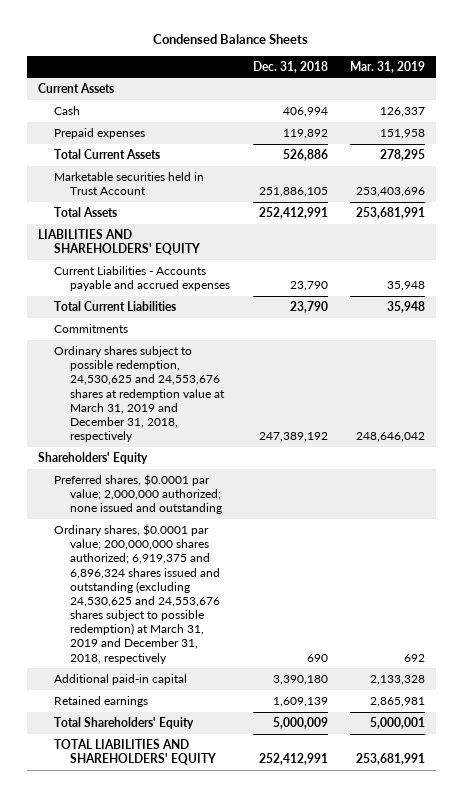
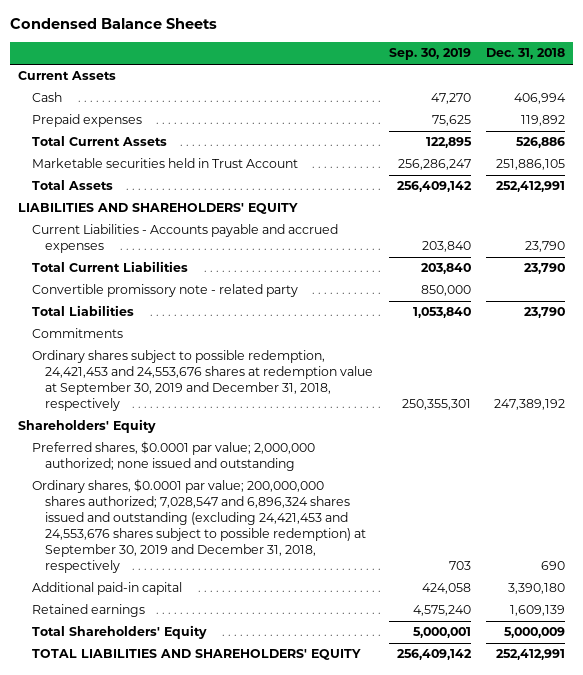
[349,60,425,73] Mar. 31, 2019 -> none
none -> [388,48,471,61] Sep. 30, 2019
none -> [31,284,298,298] Convertible promissory note - related party
none -> [31,305,134,317] Total Liabilities
[54,346,226,443] Ordinary shares subject to possible redemption, 24,530,625 and 24,553,676 shares at redemption value at March 31, 2019 and December 31, 2018, respectively -> [31,350,374,412] Ordinary shares subject to possible redemption, 24,421,453 and 24,553,676 shares at redemption value at September 30, 2019 and December 31, 2018, respectively
[54,524,221,664] Ordinary shares, $0.0001 par value; 200,000,000 shares authorized; 6,919,375 and 6,896,324 shares issued and outstanding (excluding 24,530,625 and 24,553,676 shares subject to possible redemption) at March 31, 2019 and December 31, 2018, respectively -> [31,479,367,574] Ordinary shares, $0.0001 par value; 200,000,000 shares authorized; 7,028,547 and 6,896,324 shares issued and outstanding (excluding 24,421,453 and 24,553,676 shares subject to possible redemption) at September 30, 2019 and December 31, 2018, respectively

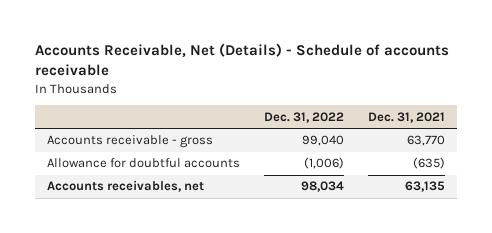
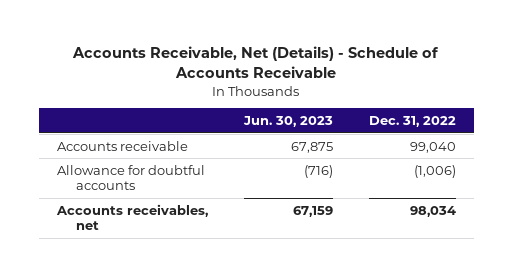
[35,43,450,77] Accounts Receivable, Net (Details) - Schedule of accounts receivable -> [72,46,440,79] Accounts Receivable, Net (Details) - Schedule of Accounts Receivable
[367,111,445,123] Dec. 31, 2021 -> none
none -> [242,116,333,128] Jun. 30, 2023
[47,135,214,149] Accounts receivable - gross -> [56,140,188,151] Accounts receivable

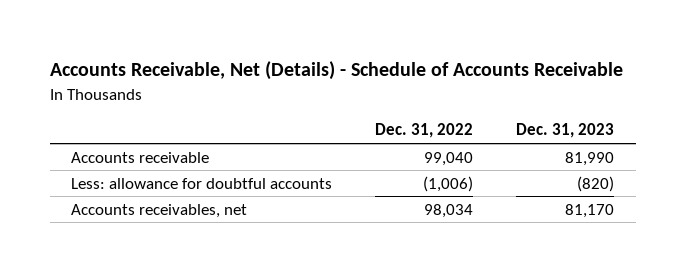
[242,116,333,128] Jun. 30, 2023 -> none
none -> [516,123,615,139] Dec. 31, 2023
[56,164,205,190] Allowance for doubtful accounts -> [71,177,333,189] Less: allowance for doubtful accounts

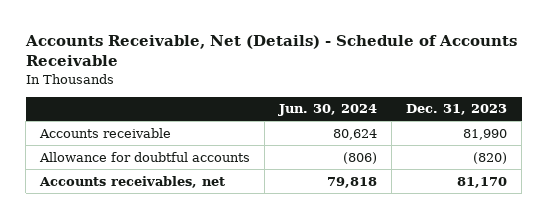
[375,123,474,139] Dec. 31, 2022 -> none
none -> [278,104,378,117] Jun. 30, 2024
[71,177,333,189] Less: allowance for doubtful accounts -> [39,151,251,162] Allowance for doubtful accounts

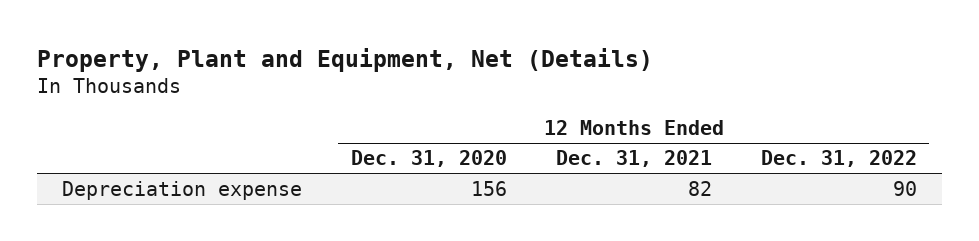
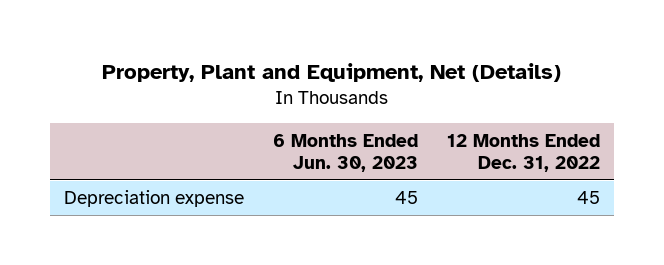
[350,150,507,168] Dec. 31, 2020 -> none
[555,150,712,168] Dec. 31, 2021 -> none
none -> [273,133,419,172] 6 Months Ended Jun. 30, 2023
[893,181,918,197] 90 -> [576,191,600,205] 45

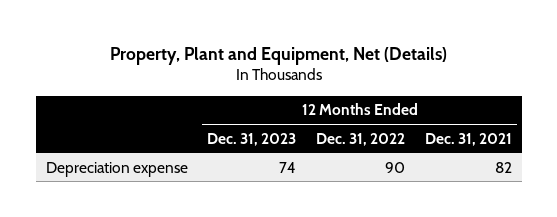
[273,133,419,172] 6 Months Ended Jun. 30, 2023 -> none
none -> [207,132,297,146] Dec. 31, 2023
none -> [424,132,512,146] Dec. 31, 2021
[576,191,600,205] 45 -> [385,161,406,173] 90

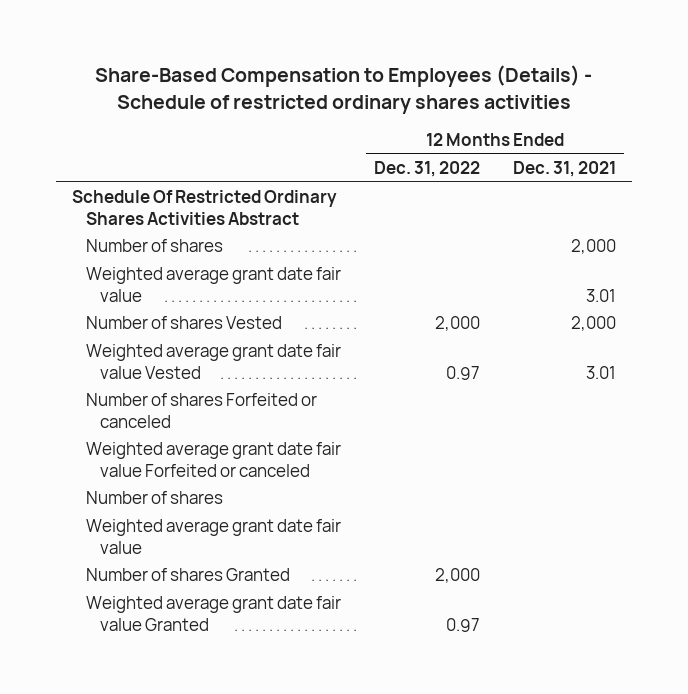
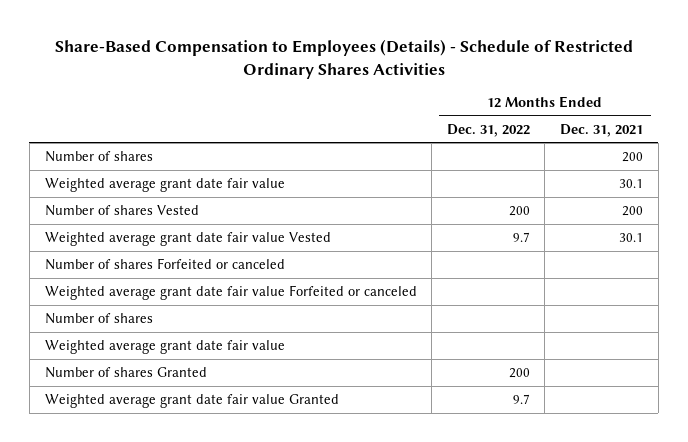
[94,65,592,114] Share-Based Compensation to Employees (Details) - Schedule of restricted ordinary shares activities -> [54,39,633,79] Share-Based Compensation to Employees (Details) - Schedule of Restricted Ordinary Shares Activities
[72,190,338,225] Schedule Of Restricted Ordinary Shares Activities Abstract -> none
[570,239,616,255] 2,000 -> [622,152,644,163] 200
[585,288,616,302] 3.01 -> [619,179,644,189] 30.1
[434,316,480,332] 2,000 -> [508,206,530,217] 200
[570,316,616,332] 2,000 -> [622,206,644,217] 200
[445,365,480,380] 0.97 -> [512,232,530,243] 9.7
[585,365,616,379] 3.01 -> [619,233,644,243] 30.1
[434,568,480,584] 2,000 -> [508,368,530,379] 200
[445,617,480,632] 0.97 -> [512,394,530,405] 9.7

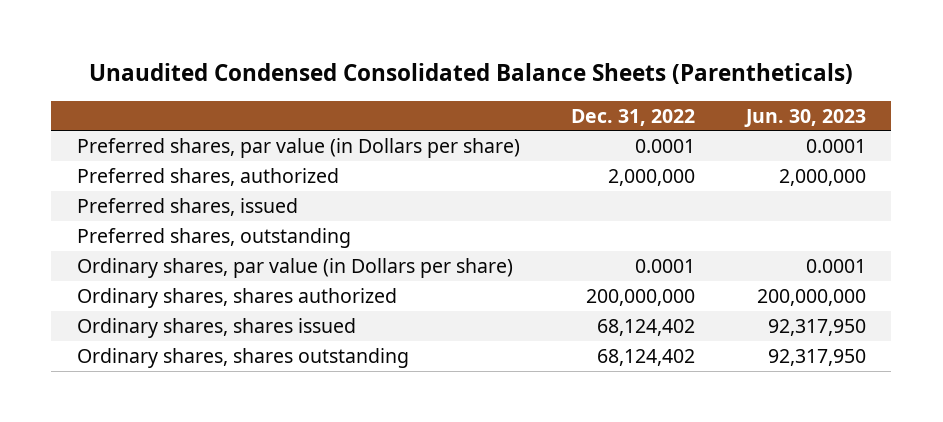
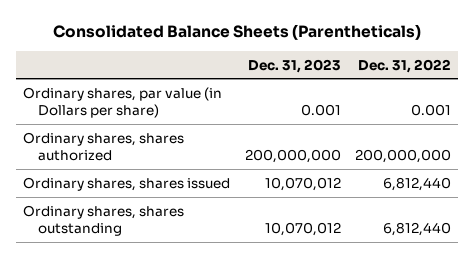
[89,63,854,85] Unaudited Condensed Consolidated Balance Sheets (Parentheticals) -> [53,24,422,41] Consolidated Balance Sheets (Parentheticals)
[743,108,866,127] Jun. 30, 2023 -> none
none -> [247,58,341,73] Dec. 31, 2023
[76,137,520,158] Preferred shares, par value (in Dollars per share) -> none
[76,167,339,186] Preferred shares, authorized -> none
[76,197,298,216] Preferred shares, issued -> none
[76,227,351,248] Preferred shares, outstanding -> none
[634,258,695,273] 0.0001 -> [411,104,452,117] 0.001
[596,318,695,336] 68,124,402 -> [383,176,452,191] 6,812,440
[596,348,695,366] 68,124,402 -> [383,222,452,237] 6,812,440

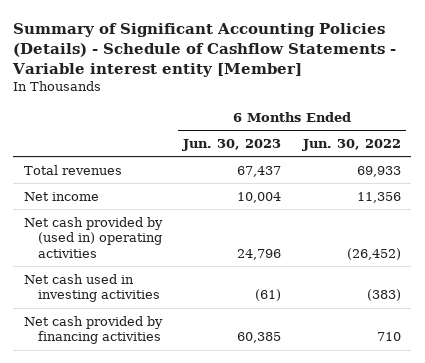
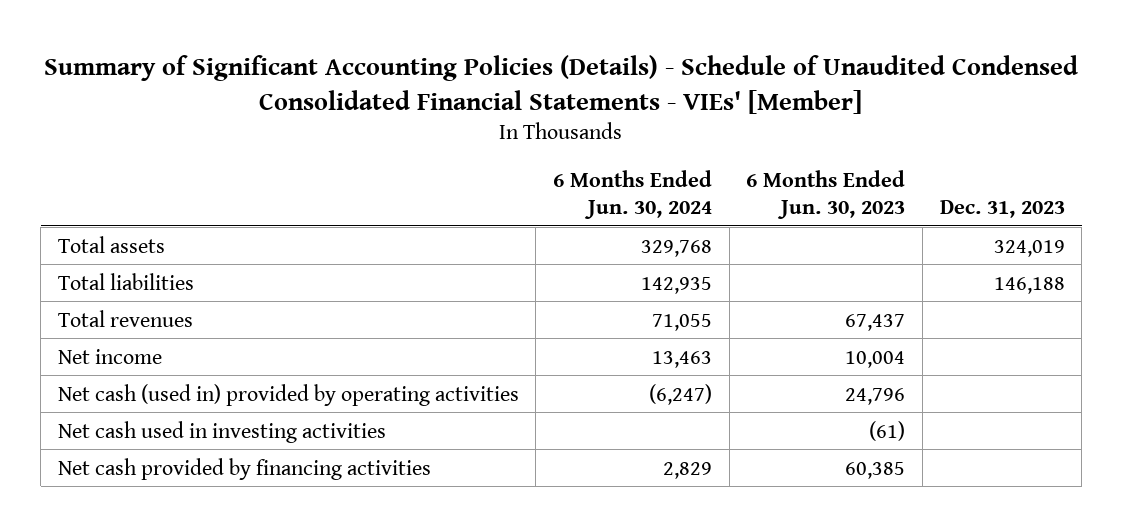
[12,22,397,77] Summary of Significant Accounting Policies (Details) - Schedule of Cashflow Statements - Variable interest entity [Member] -> [44,55,1079,114] Summary of Significant Accounting Policies (Details) - Schedule of Unaudited Condensed Consolidated Financial Statements - VIEs' [Member]
[301,138,401,151] Jun. 30, 2022 -> none
none -> [553,170,713,220] 6 Months Ended Jun. 30, 2024
none -> [939,200,1065,219] Dec. 31, 2023
none -> [57,235,165,253] Total assets
none -> [57,272,194,290] Total liabilities
[24,216,164,259] Net cash provided by (used in) operating activities -> [57,383,519,406] Net cash (used in) provided by operating activities

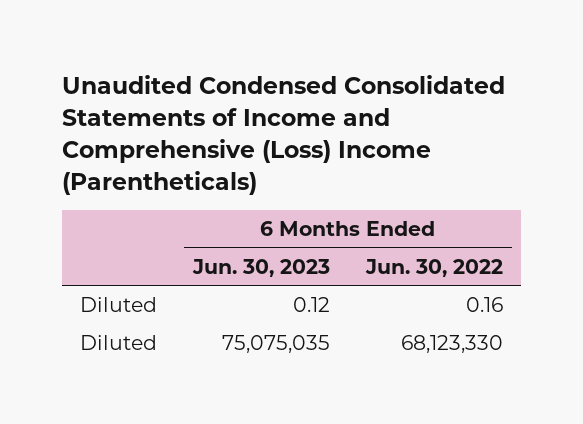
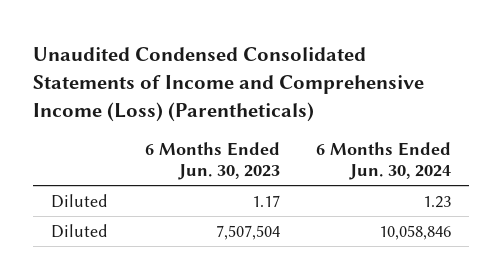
[62,75,506,195] Unaudited Condensed Consolidated Statements of Income and Comprehensive (Loss) Income (Parentheticals) -> [33,46,425,122] Unaudited Condensed Consolidated Statements of Income and Comprehensive Income (Loss) (Parentheticals)
[364,258,503,277] Jun. 30, 2022 -> none
none -> [316,142,452,181] 6 Months Ended Jun. 30, 2024
[293,296,331,312] 0.12 -> [251,194,280,207] 1.17
[222,334,331,353] 75,075,035 -> [215,224,280,240] 7,507,504

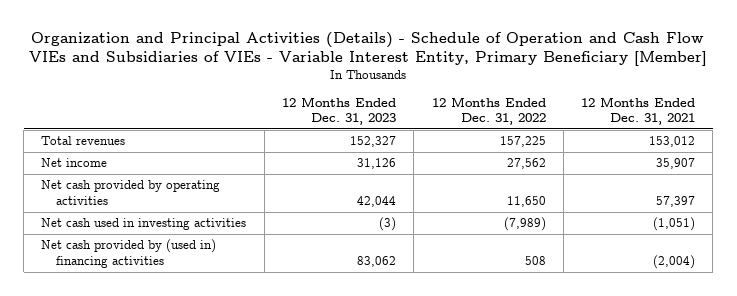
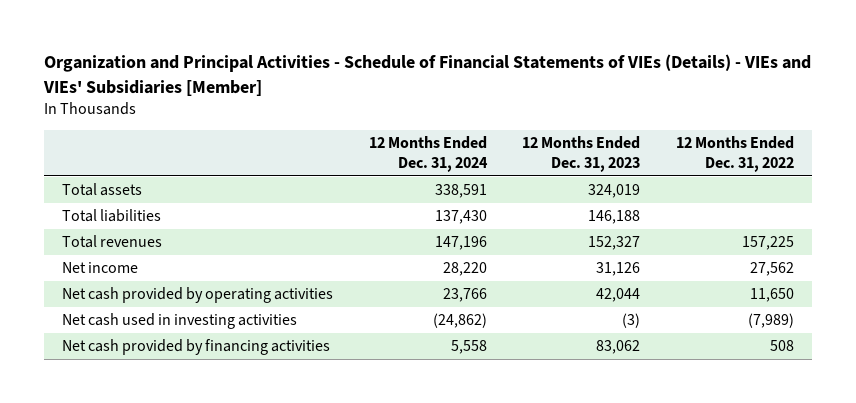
[29,31,708,67] Organization and Principal Activities (Details) - Schedule of Operation and Cash Flow VIEs and Subsidiaries of VIEs - Variable Interest Entity, Primary Beneficiary [Member] -> [42,54,811,97] Organization and Principal Activities - Schedule of Financial Statements of VIEs (Details) - VIEs and VIEs' Subsidiaries [Member]
[581,96,696,126] 12 Months Ended Dec. 31, 2021 -> none
none -> [368,136,488,172] 12 Months Ended Dec. 31, 2024
none -> [61,183,142,197] Total assets
none -> [61,209,161,223] Total liabilities
[41,239,217,268] Net cash provided by (used in) financing activities -> [61,339,330,356] Net cash provided by financing activities

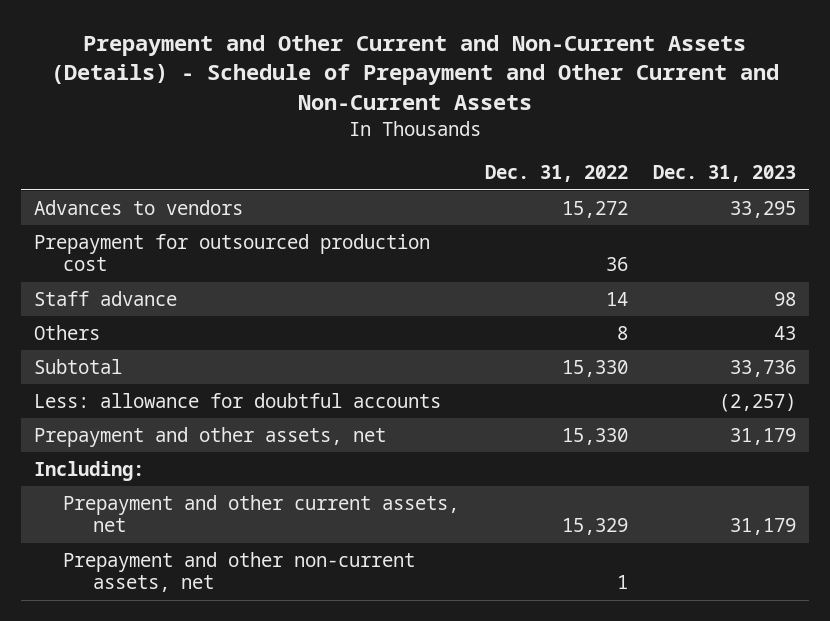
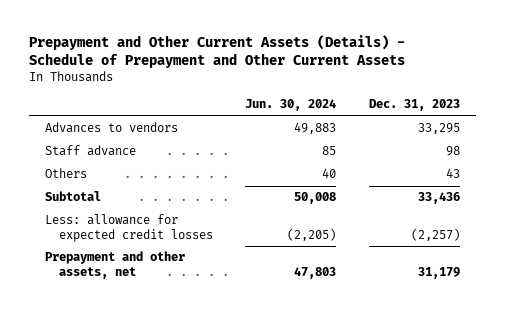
[50,34,779,111] Prepayment and Other Current and Non-Current Assets (Details) - Schedule of Prepayment and Other Current and Non-Current Assets -> [28,34,405,69] Prepayment and Other Current Assets (Details) - Schedule of Prepayment and Other Current Assets
[484,165,628,183] Dec. 31, 2022 -> none
none -> [245,99,337,112] Jun. 30, 2024
[33,234,430,272] Prepayment for outsourced production cost -> none
[730,360,797,378] 33,736 -> [417,192,460,205] 33,436
[33,393,441,409] Less: allowance for doubtful accounts -> [44,214,213,242] Less: allowance for expected credit losses
[33,461,144,482] Including: -> none
[63,495,460,533] Prepayment and other current assets, net -> none
[63,552,416,593] Prepayment and other non-current assets, net -> none

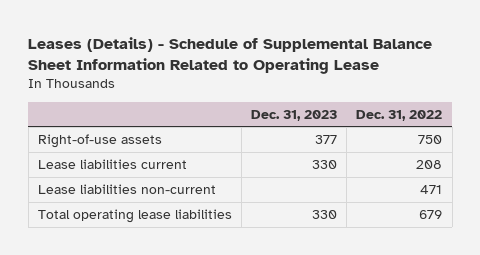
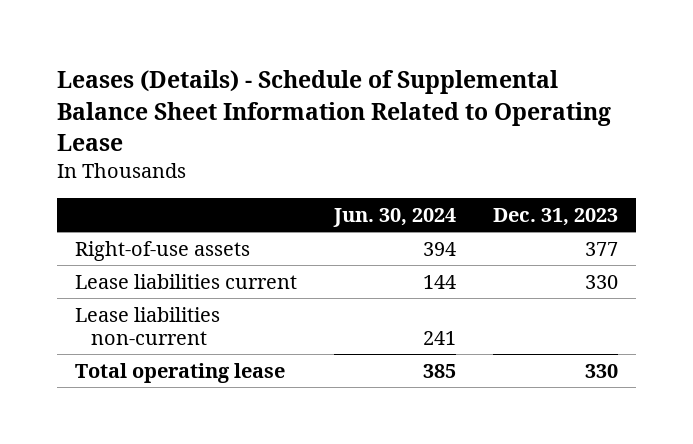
[356,109,443,121] Dec. 31, 2022 -> none
none -> [333,207,457,227] Jun. 30, 2024
[37,208,232,223] Total operating lease liabilities -> [75,362,286,383] Total operating lease

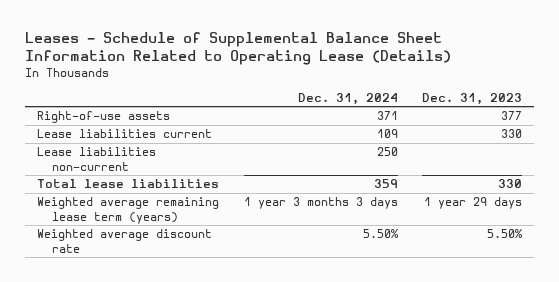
[57,70,612,151] Leases (Details) - Schedule of Supplemental Balance Sheet Information Related to Operating Lease -> [25,32,452,66] Leases - Schedule of Supplemental Balance Sheet Information Related to Operating Lease (Details)
[333,207,457,227] Jun. 30, 2024 -> none
none -> [297,92,398,105] Dec. 31, 2024
[75,362,286,383] Total operating lease -> [37,179,220,189] Total lease liabilities
none -> [37,197,220,224] Weighted average remaining lease term (years)
none -> [37,229,213,253] Weighted average discount rate

